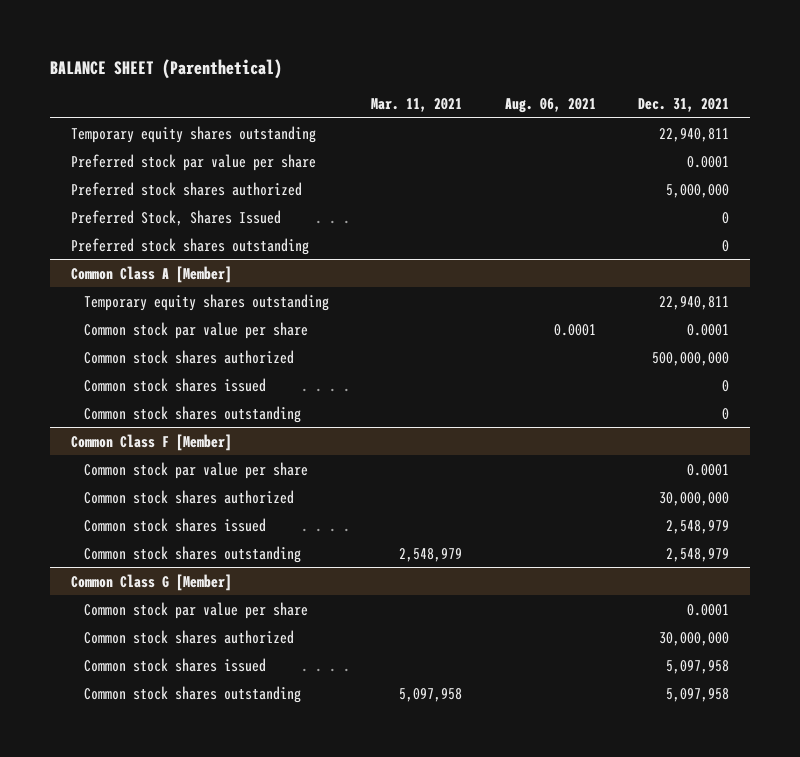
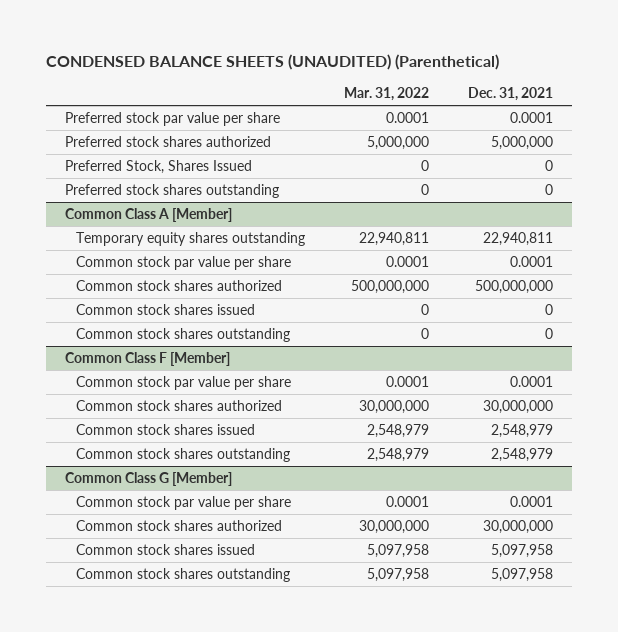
[49,58,282,79] BALANCE SHEET (Parenthetical) -> [45,54,499,71] CONDENSED BALANCE SHEETS (UNAUDITED) (Parenthetical)
[371,98,463,113] Mar. 11, 2021 -> none
[504,98,596,114] Aug. 06, 2021 -> none
none -> [343,87,429,102] Mar. 31, 2022
[70,125,316,143] Temporary equity shares outstanding -> none

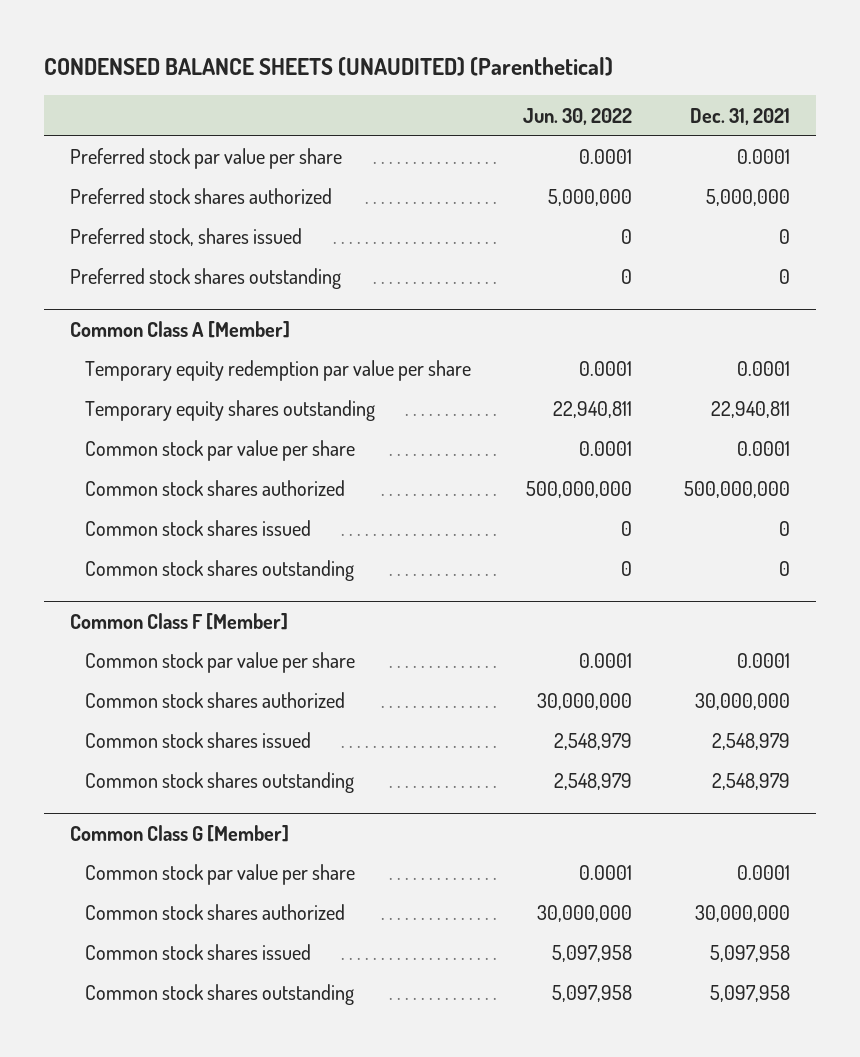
[343,87,429,102] Mar. 31, 2022 -> none
none -> [523,107,633,125] Jun. 30, 2022
[65,160,253,175] Preferred Stock, Shares Issued -> [70,228,303,247] Preferred stock, shares issued
none -> [85,360,472,382] Temporary equity redemption par value per share

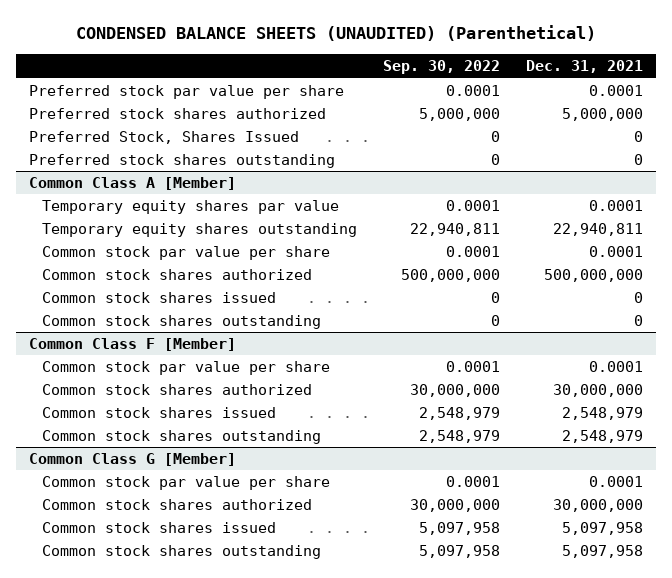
[523,107,633,125] Jun. 30, 2022 -> none
none -> [383,60,501,75] Sep. 30, 2022
[70,228,303,247] Preferred stock, shares issued -> [28,131,299,145] Preferred Stock, Shares Issued
[85,360,472,382] Temporary equity redemption par value per share -> [42,200,340,215] Temporary equity shares par value

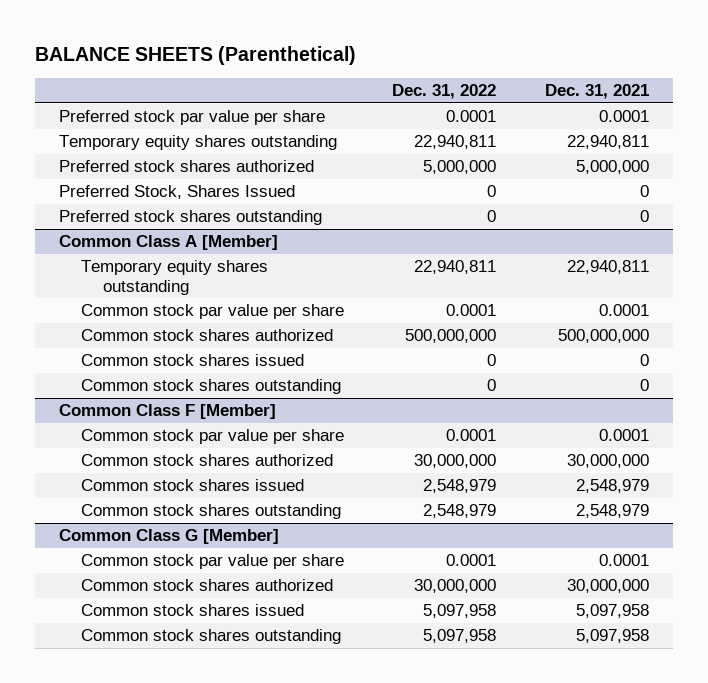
[75,25,596,42] CONDENSED BALANCE SHEETS (UNAUDITED) (Parenthetical) -> [35,46,357,66] BALANCE SHEETS (Parenthetical)
[383,60,501,75] Sep. 30, 2022 -> none
none -> [392,84,497,100] Dec. 31, 2022
none -> [59,135,338,151] Temporary equity shares outstanding
[42,200,340,215] Temporary equity shares par value -> none

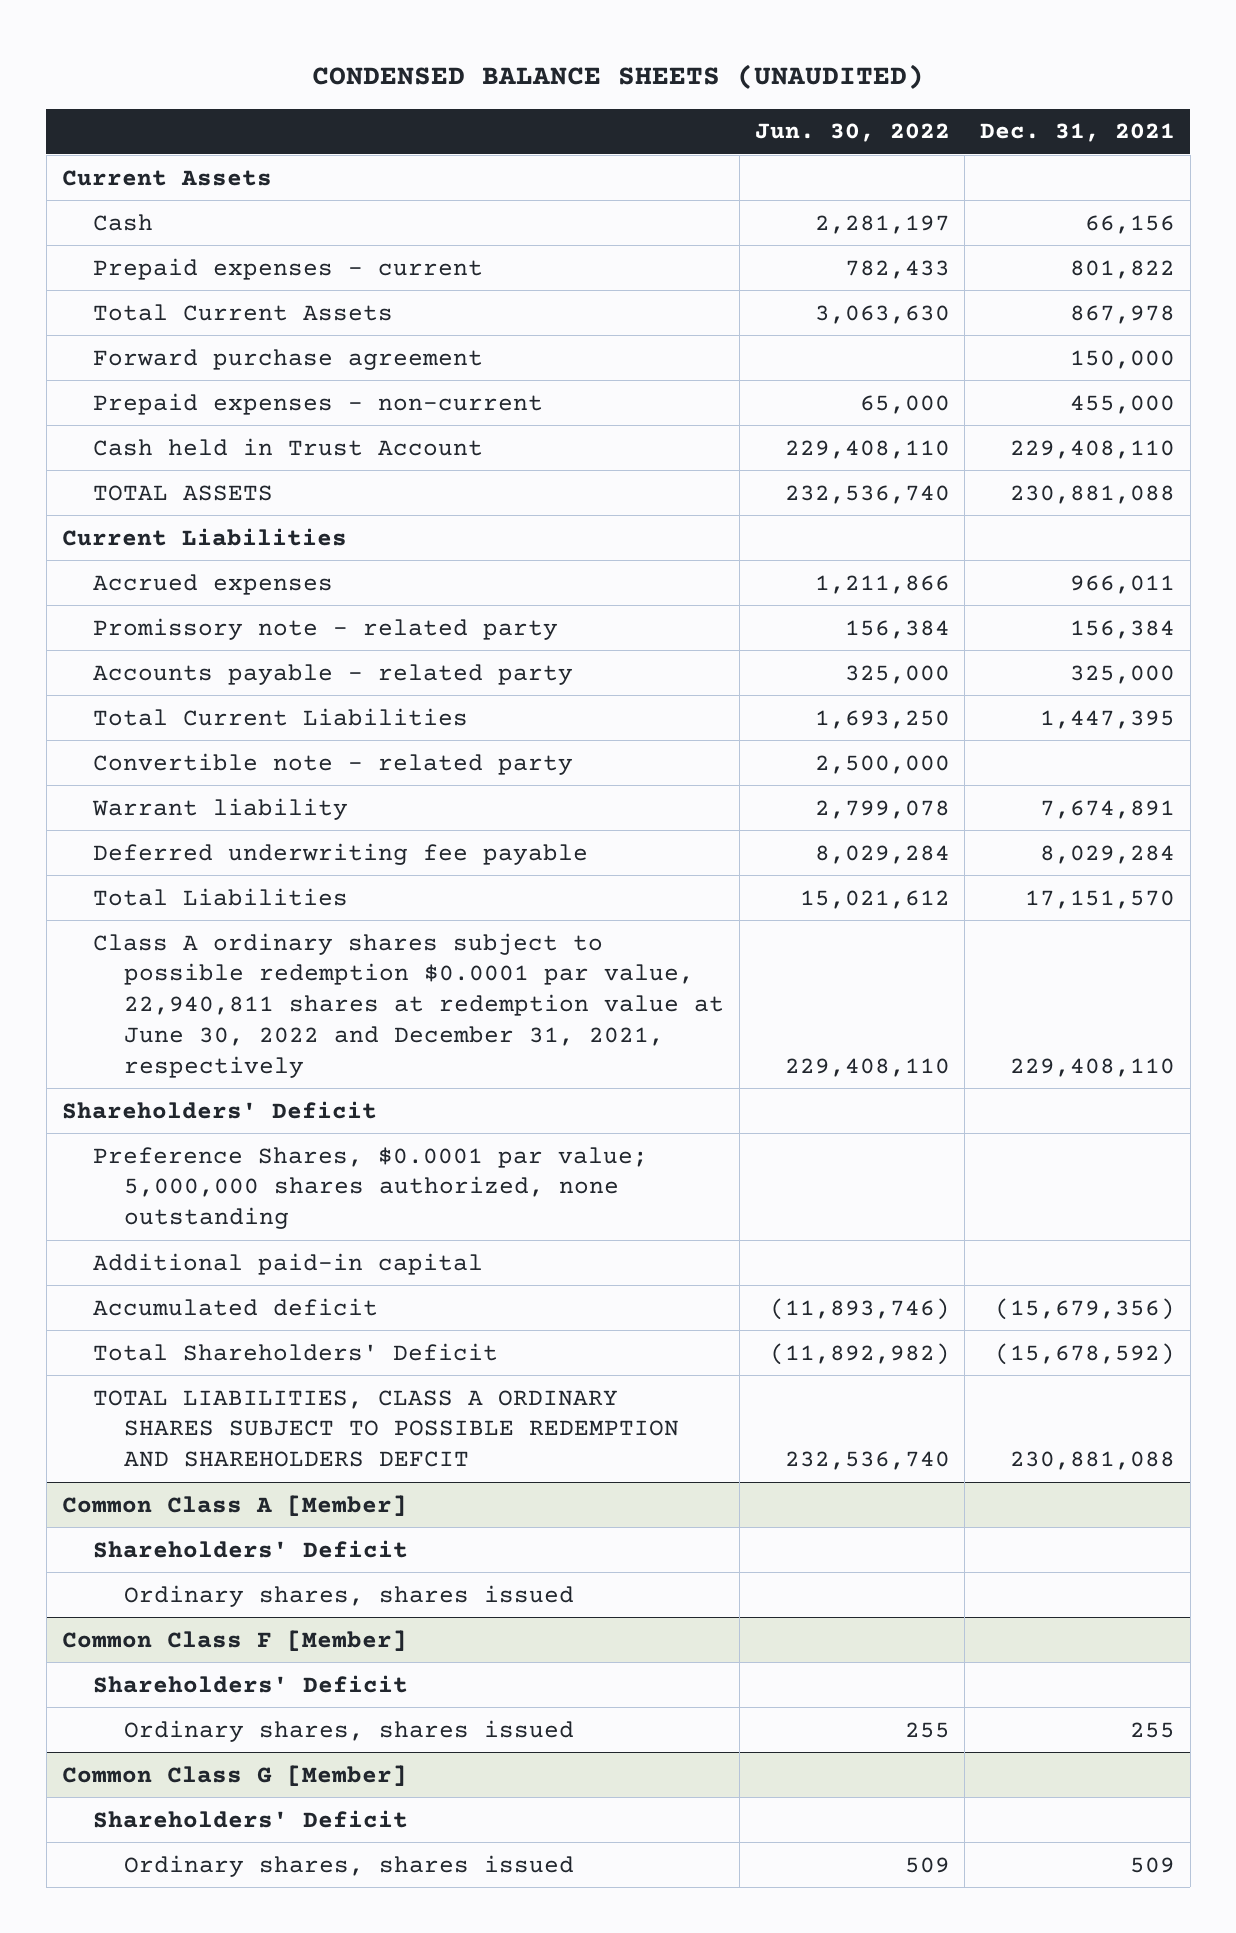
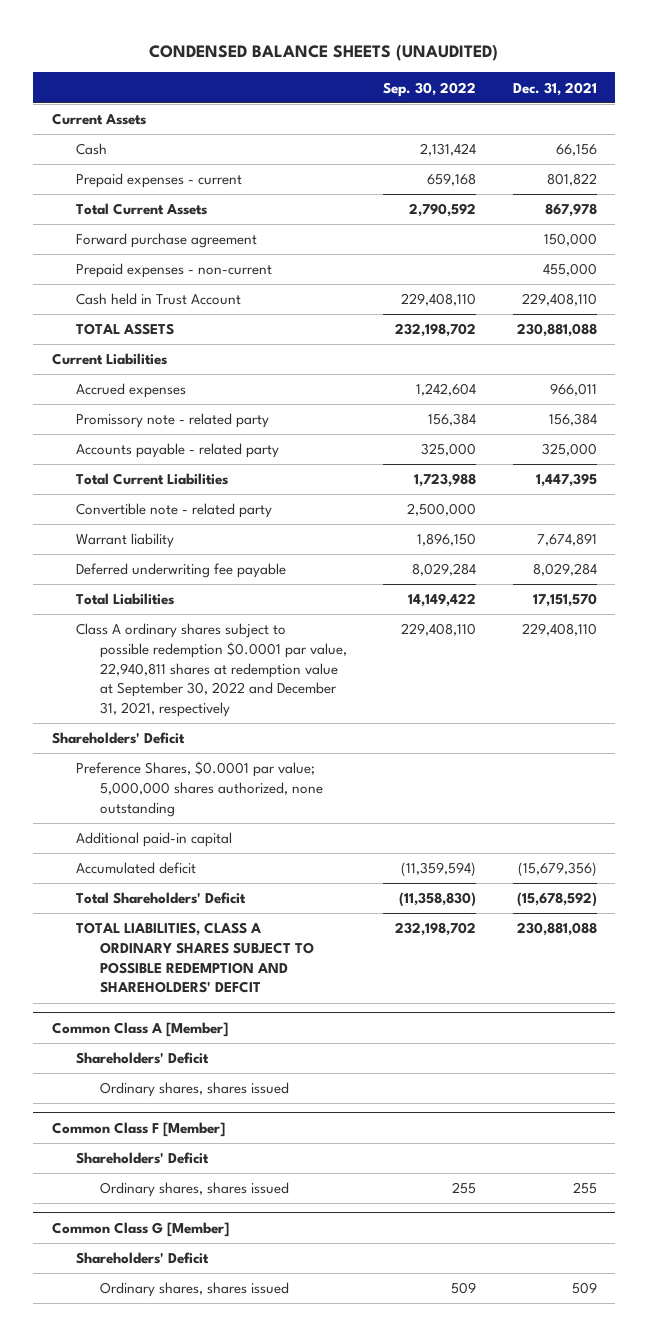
[754,123,950,143] Jun. 30, 2022 -> none
none -> [383,81,477,97] Sep. 30, 2022
[92,932,725,1078] Class A ordinary shares subject to possible redemption $0.0001 par value, 22,940,811 shares at redemption value at June 30, 2022 and December 31, 2021, respectively -> [75,623,347,718] Class A ordinary shares subject to possible redemption $0.0001 par value, 22,940,811 shares at redemption value at September 30, 2022 and December 31, 2021, respectively
[92,1389,680,1468] TOTAL LIABILITIES, CLASS A ORDINARY SHARES SUBJECT TO POSSIBLE REDEMPTION AND SHAREHOLDERS DEFCIT -> [75,922,314,994] TOTAL LIABILITIES, CLASS A ORDINARY SHARES SUBJECT TO POSSIBLE REDEMPTION AND SHAREHOLDERS' DEFCIT

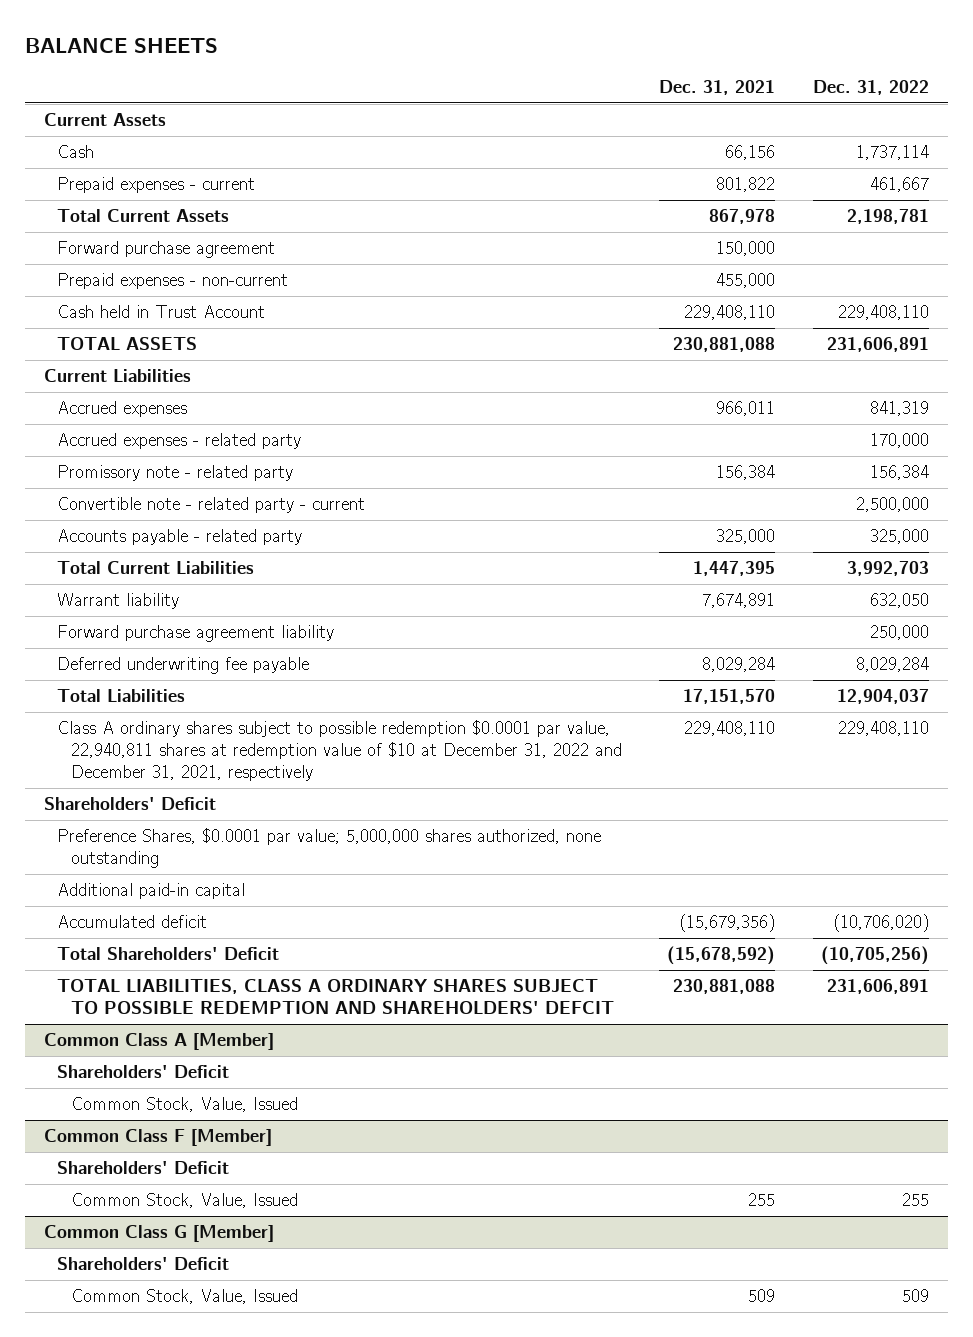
[149,44,499,62] CONDENSED BALANCE SHEETS (UNAUDITED) -> [25,38,219,54] BALANCE SHEETS
[383,81,477,97] Sep. 30, 2022 -> none
none -> [812,80,929,96] Dec. 31, 2022
none -> [57,433,302,450] Accrued expenses - related party
none -> [57,497,366,514] Convertible note - related party - current
[75,503,272,519] Convertible note - related party -> none
none -> [57,625,335,643] Forward purchase agreement liability
[75,623,347,718] Class A ordinary shares subject to possible redemption $0.0001 par value, 22,940,811 shares at redemption value at September 30, 2022 and December 31, 2021, respectively -> [57,720,622,782] Class A ordinary shares subject to possible redemption $0.0001 par value, 22,940,811 shares at redemption value of $10 at December 31, 2022 and December 31, 2021, respectively
[99,1082,289,1098] Ordinary shares, shares issued -> [70,1097,298,1113] Common Stock, Value, Issued
[99,1182,289,1198] Ordinary shares, shares issued -> [70,1193,298,1209] Common Stock, Value, Issued
[99,1282,289,1298] Ordinary shares, shares issued -> [70,1289,298,1305] Common Stock, Value, Issued

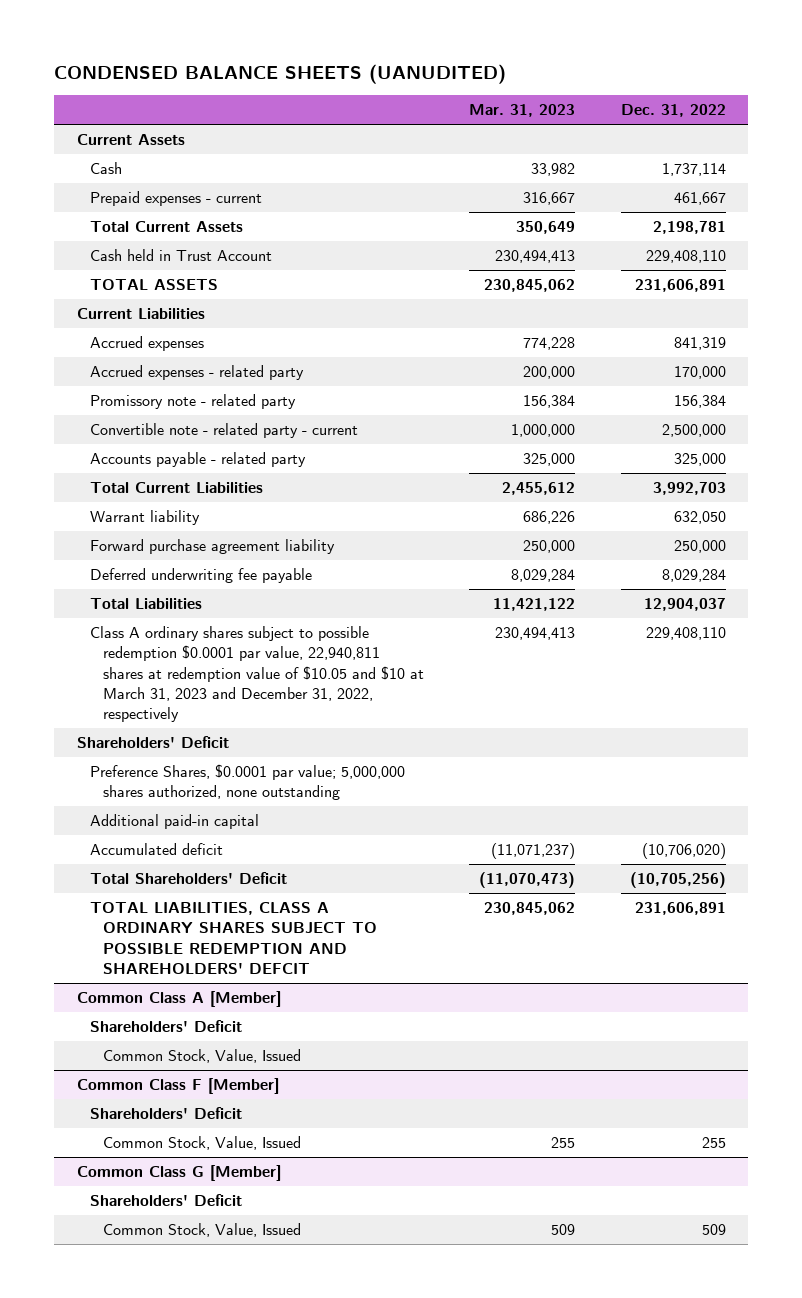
[25,38,219,54] BALANCE SHEETS -> [54,64,507,85] CONDENSED BALANCE SHEETS (UANUDITED)
[659,80,776,96] Dec. 31, 2021 -> none
none -> [469,104,576,118] Mar. 31, 2023
[57,241,276,259] Forward purchase agreement -> none
[57,273,289,290] Prepaid expenses - non-current -> none
[57,720,622,782] Class A ordinary shares subject to possible redemption $0.0001 par value, 22,940,811 shares at redemption value of $10 at December 31, 2022 and December 31, 2021, respectively -> [89,626,424,723] Class A ordinary shares subject to possible redemption $0.0001 par value, 22,940,811 shares at redemption value of $10.05 and $10 at March 31, 2023 and December 31, 2022, respectively

